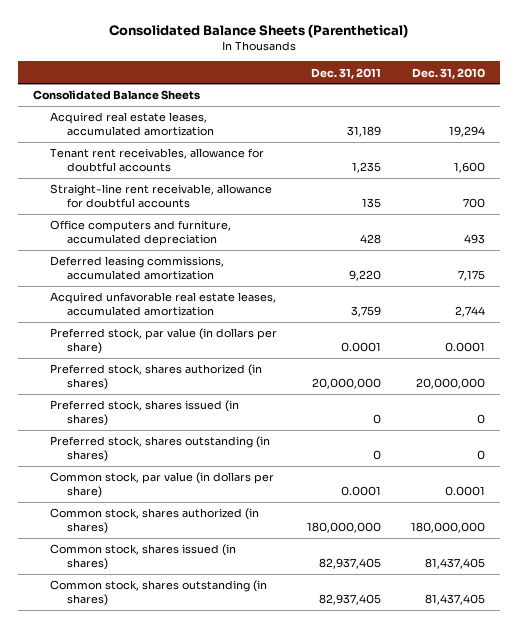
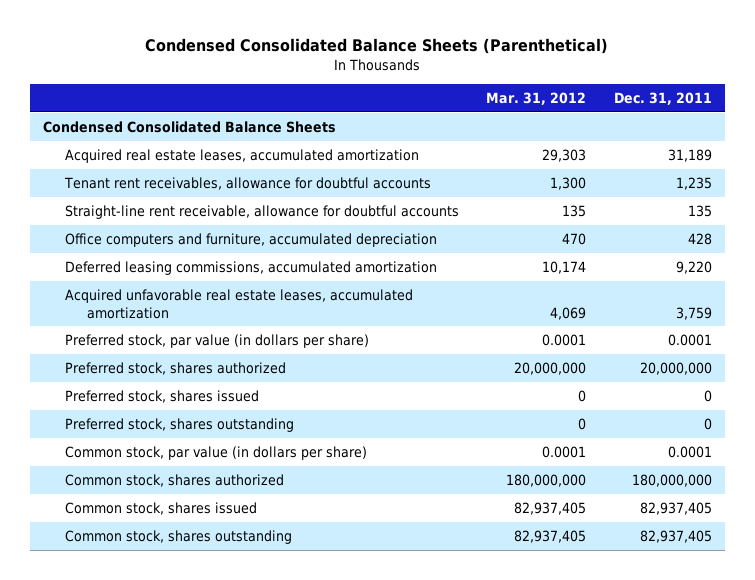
[108,24,408,39] Consolidated Balance Sheets (Parenthetical) -> [145,38,609,55] Condensed Consolidated Balance Sheets (Parenthetical)
[412,67,486,79] Dec. 31, 2010 -> none
none -> [486,91,587,105] Mar. 31, 2012
[32,90,200,101] Consolidated Balance Sheets -> [43,121,337,134] Condensed Consolidated Balance Sheets
[49,364,262,390] Preferred stock, shares authorized (in shares) -> [65,362,287,376] Preferred stock, shares authorized
[49,400,239,426] Preferred stock, shares issued (in shares) -> [65,390,260,404] Preferred stock, shares issued
[49,436,270,462] Preferred stock, shares outstanding (in shares) -> [65,418,295,433] Preferred stock, shares outstanding
[49,508,259,534] Common stock, shares authorized (in shares) -> [65,474,285,488] Common stock, shares authorized
[49,544,236,570] Common stock, shares issued (in shares) -> [65,502,258,516] Common stock, shares issued
[49,580,267,606] Common stock, shares outstanding (in shares) -> [65,530,293,545] Common stock, shares outstanding

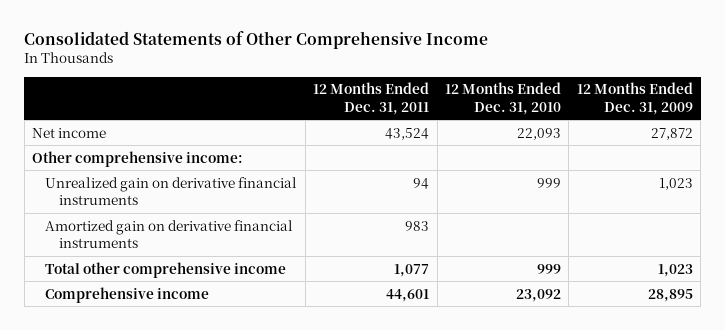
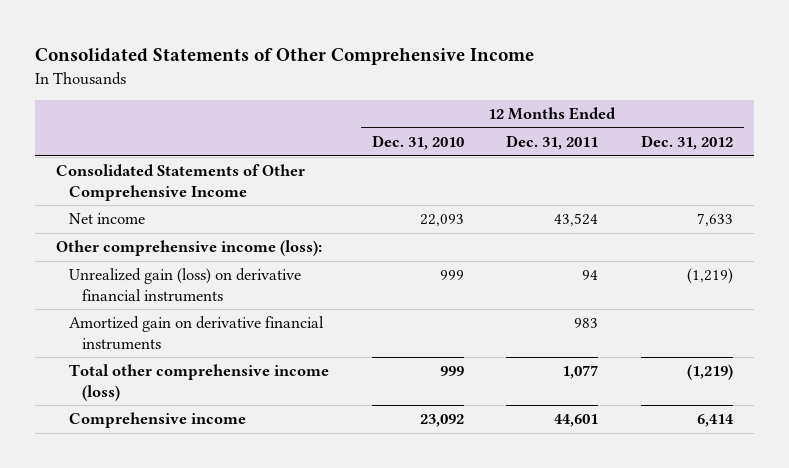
[576,82,693,115] 12 Months Ended Dec. 31, 2009 -> none
none -> [640,135,733,151] Dec. 31, 2012
none -> [56,164,306,201] Consolidated Statements of Other Comprehensive Income
[31,150,243,167] Other comprehensive income: -> [56,240,323,257] Other comprehensive income (loss):
[45,176,298,205] Unrealized gain on derivative financial instruments -> [69,268,302,302] Unrealized gain (loss) on derivative financial instruments
[45,261,287,278] Total other comprehensive income -> [69,364,330,401] Total other comprehensive income (loss)

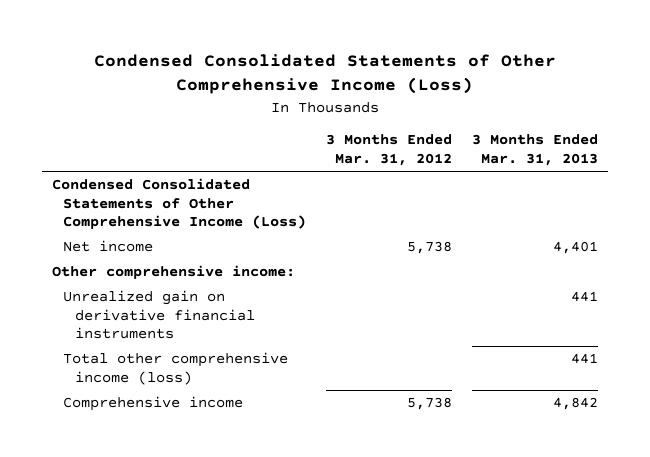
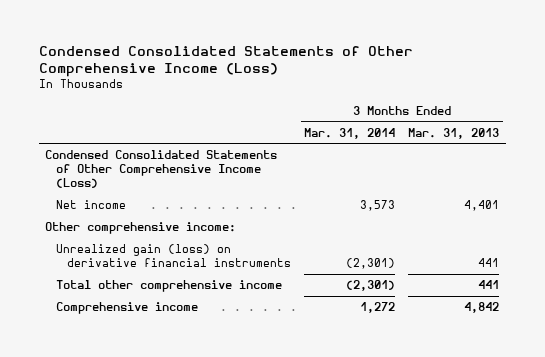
[326,134,453,166] 3 Months Ended Mar. 31, 2012 -> none
none -> [303,127,395,139] Mar. 31, 2014
[63,290,255,340] Unrealized gain on derivative financial instruments -> [56,244,291,268] Unrealized gain (loss) on derivative financial instruments
[63,352,289,385] Total other comprehensive income (loss) -> [56,280,283,293] Total other comprehensive income

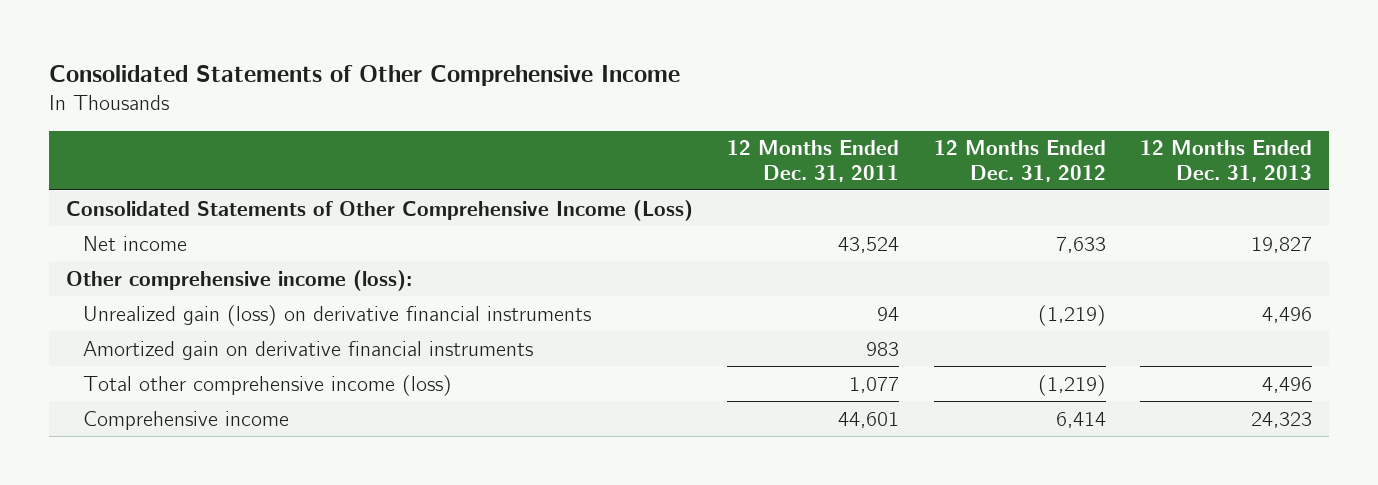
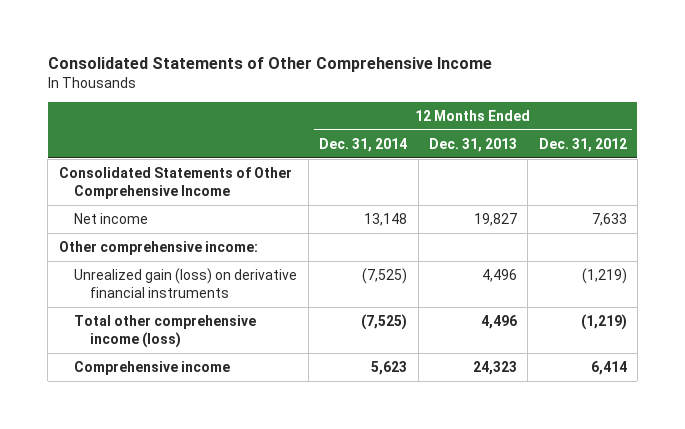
[727,140,900,182] 12 Months Ended Dec. 31, 2011 -> none
none -> [319,137,408,152] Dec. 31, 2014
[66,199,694,221] Consolidated Statements of Other Comprehensive Income (Loss) -> [58,166,292,199] Consolidated Statements of Other Comprehensive Income
[66,269,413,291] Other comprehensive income (loss): -> [58,240,258,255] Other comprehensive income:
[82,340,533,360] Amortized gain on derivative financial instruments -> none

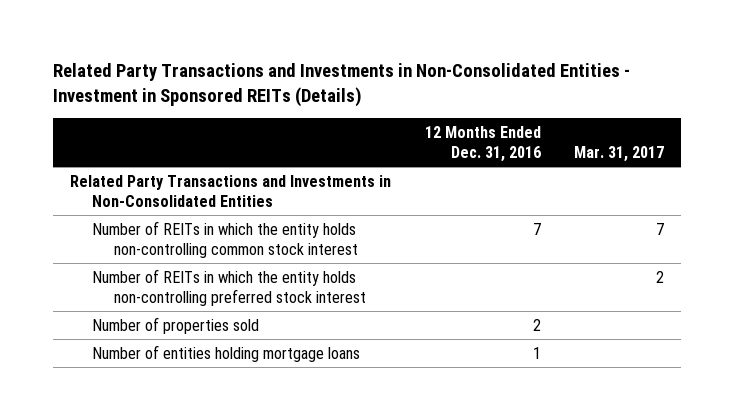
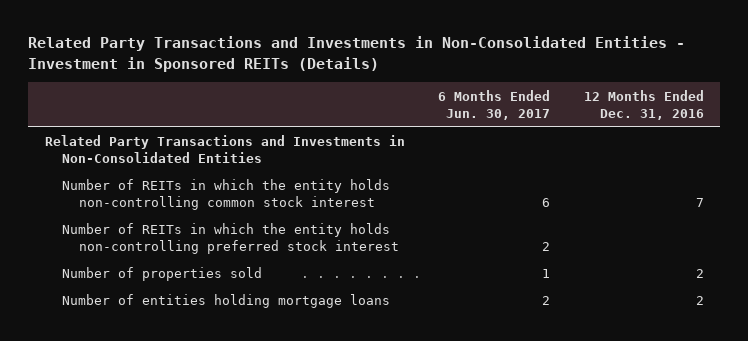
[574,146,665,163] Mar. 31, 2017 -> none
none -> [438,89,551,120] 6 Months Ended Jun. 30, 2017
[532,346,541,359] 1 -> [695,295,704,305] 2

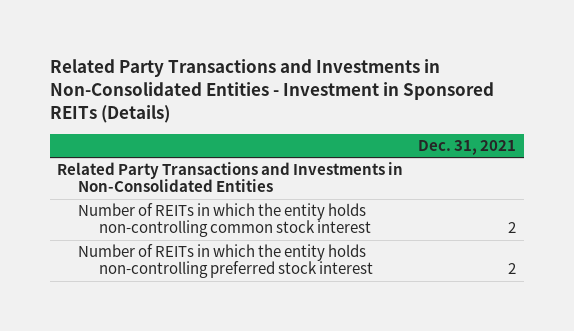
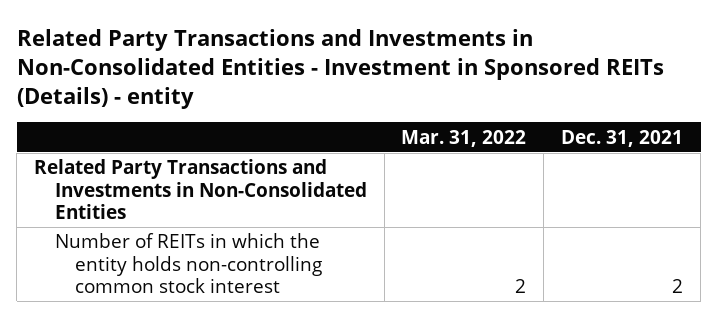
[49,58,494,123] Related Party Transactions and Investments in Non-Consolidated Entities - Investment in Sponsored REITs (Details) -> [16,28,664,109] Related Party Transactions and Investments in Non-Consolidated Entities - Investment in Sponsored REITs (Details) - entity
none -> [401,129,527,147] Mar. 31, 2022
[78,244,374,279] Number of REITs in which the entity holds non-controlling preferred stock interest -> none

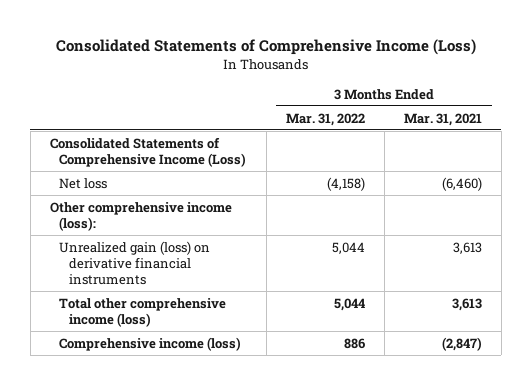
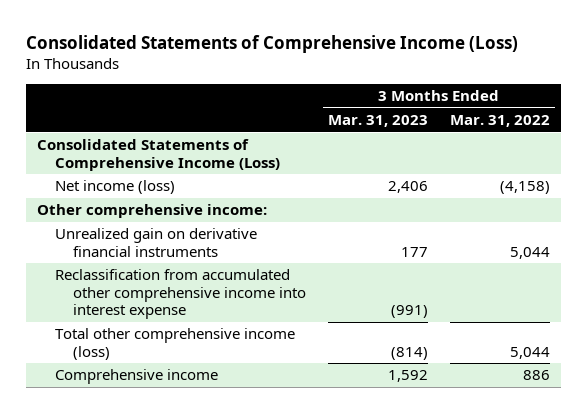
[403,112,482,126] Mar. 31, 2021 -> none
none -> [327,115,428,128] Mar. 31, 2023
[59,177,108,189] Net loss -> [55,180,176,195] Net income (loss)
[49,201,232,231] Other comprehensive income (loss): -> [36,204,267,219] Other comprehensive income:
[59,240,211,285] Unrealized gain (loss) on derivative financial instruments -> [55,228,258,257] Unrealized gain on derivative financial instruments
none -> [55,269,307,320] Reclassification from accumulated other comprehensive income into interest expense
[59,336,242,351] Comprehensive income (loss) -> [55,369,219,385] Comprehensive income

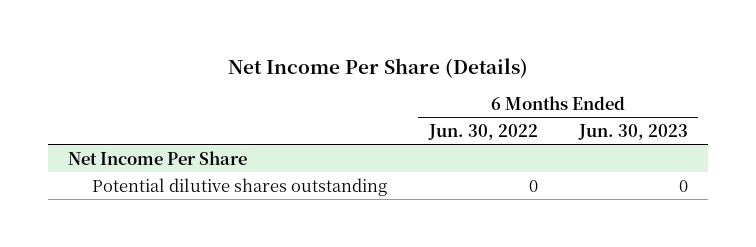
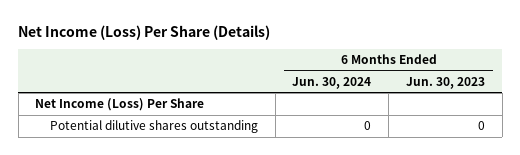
[228,57,529,78] Net Income Per Share (Details) -> [18,24,271,40] Net Income (Loss) Per Share (Details)
[427,123,538,140] Jun. 30, 2022 -> none
none -> [292,76,372,89] Jun. 30, 2024
[68,150,248,165] Net Income Per Share -> [35,98,205,112] Net Income (Loss) Per Share

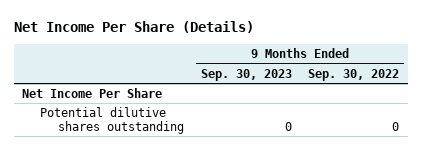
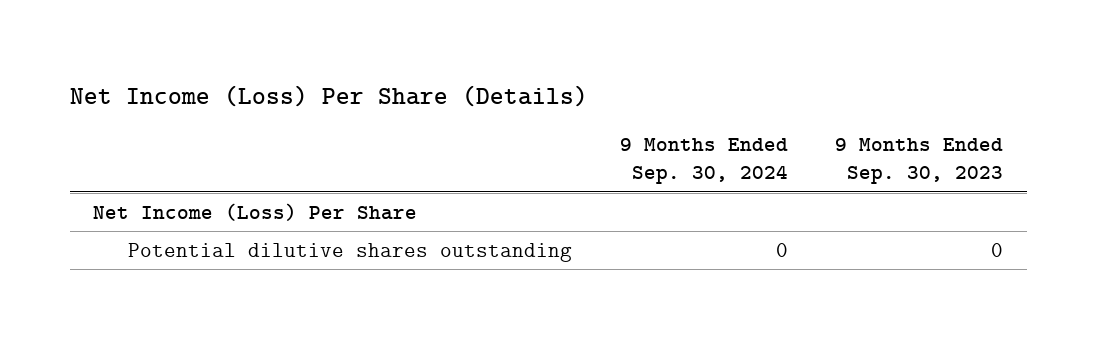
[13,21,254,34] Net Income Per Share (Details) -> [69,84,588,107] Net Income (Loss) Per Share (Details)
[308,68,400,81] Sep. 30, 2022 -> none
none -> [619,138,788,185] 9 Months Ended Sep. 30, 2024
[21,88,162,99] Net Income Per Share -> [93,202,418,221] Net Income (Loss) Per Share

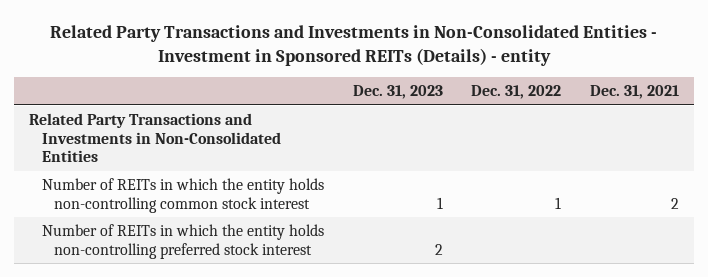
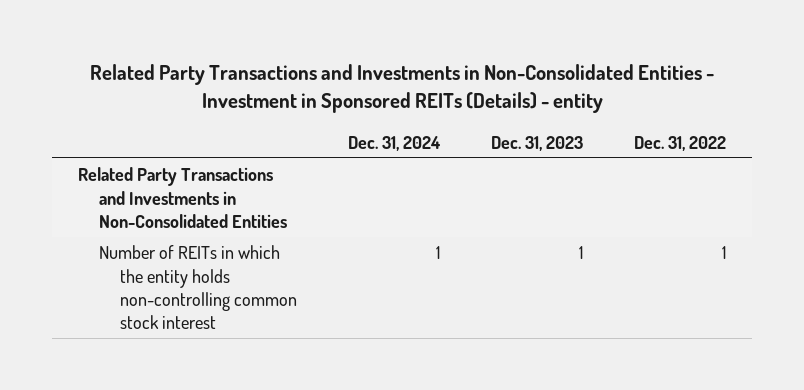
[590,85,680,100] Dec. 31, 2021 -> none
none -> [347,135,441,151] Dec. 31, 2024
[41,223,324,259] Number of REITs in which the entity holds non-controlling preferred stock interest -> none

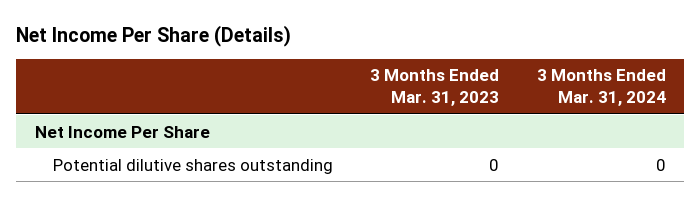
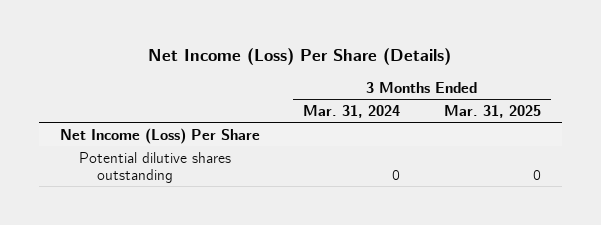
[16,25,292,48] Net Income Per Share (Details) -> [148,48,452,66] Net Income (Loss) Per Share (Details)
[370,69,500,107] 3 Months Ended Mar. 31, 2023 -> none
none -> [443,104,541,118] Mar. 31, 2025
[34,125,210,138] Net Income Per Share -> [60,127,261,144] Net Income (Loss) Per Share

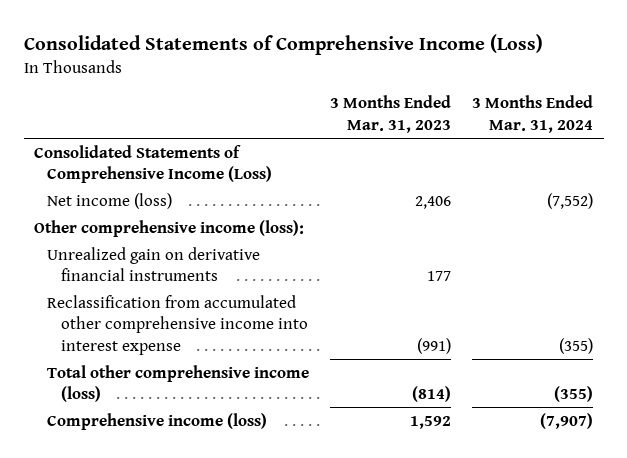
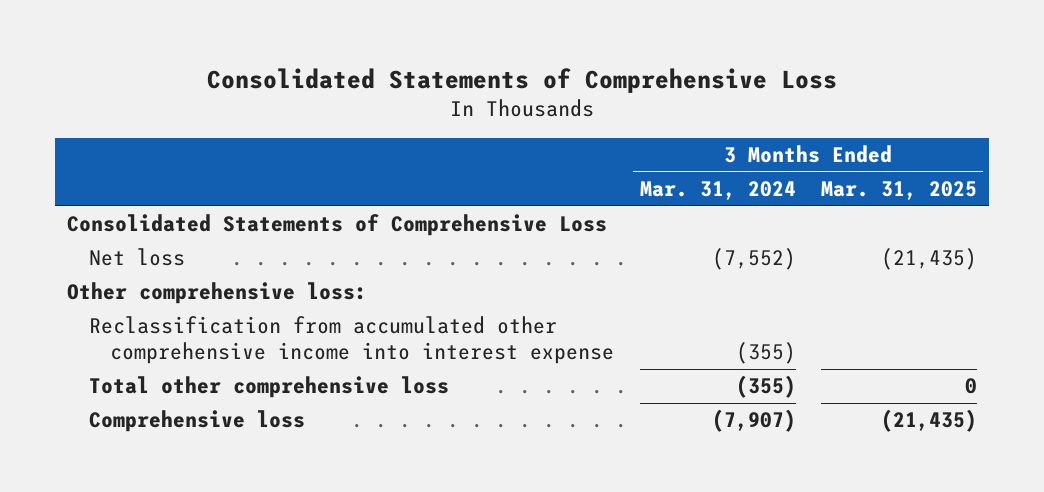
[23,33,543,55] Consolidated Statements of Comprehensive Income (Loss) -> [207,67,838,93] Consolidated Statements of Comprehensive Loss
[330,95,452,133] 3 Months Ended Mar. 31, 2023 -> none
none -> [820,181,977,201] Mar. 31, 2025
[47,246,261,282] Unrealized gain on derivative financial instruments -> none
[34,144,273,184] Consolidated Statements of Comprehensive Income (Loss) -> [67,214,608,237] Consolidated Statements of Comprehensive Loss
[47,192,173,209] Net income (loss) -> [88,248,185,267] Net loss
[34,219,305,237] Other comprehensive income (loss): -> [67,282,368,305] Other comprehensive loss:
[47,364,310,403] Total other comprehensive income (loss) -> [88,376,449,399] Total other comprehensive loss
[47,412,268,430] Comprehensive income (loss) -> [88,410,305,433] Comprehensive loss

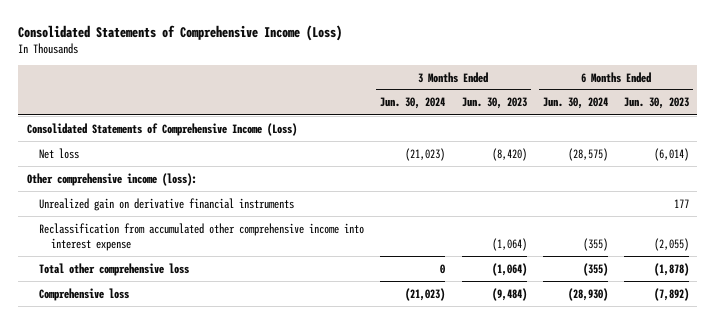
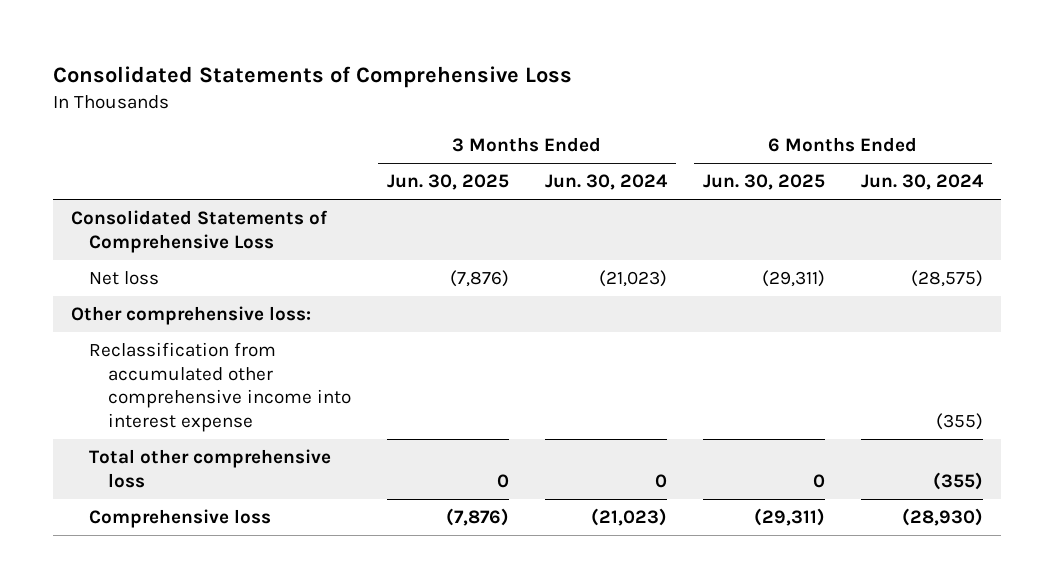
[18,24,343,41] Consolidated Statements of Comprehensive Income (Loss) -> [52,66,572,89] Consolidated Statements of Comprehensive Loss
[461,97,527,110] Jun. 30, 2023 -> none
[624,97,690,110] Jun. 30, 2023 -> none
none -> [387,174,510,191] Jun. 30, 2025
none -> [703,174,826,191] Jun. 30, 2025
[26,122,297,136] Consolidated Statements of Comprehensive Income (Loss) -> [70,209,328,253] Consolidated Statements of Comprehensive Loss
[38,197,294,211] Unrealized gain on derivative financial instruments -> none
[26,172,197,186] Other comprehensive income (loss): -> [70,305,311,325] Other comprehensive loss:

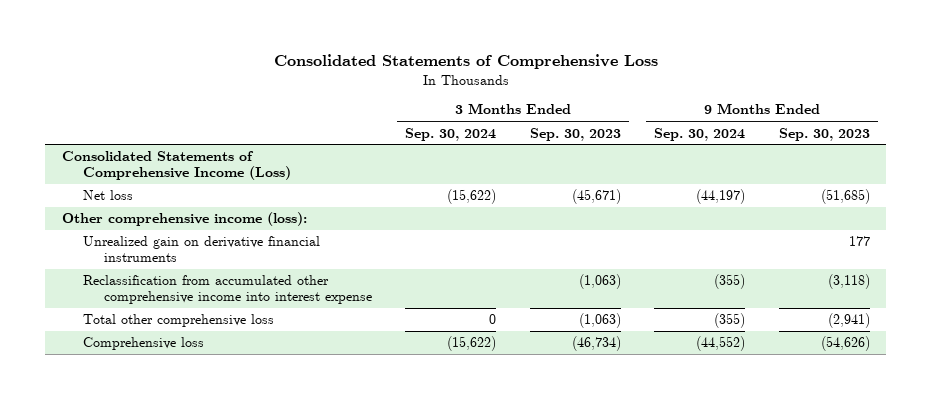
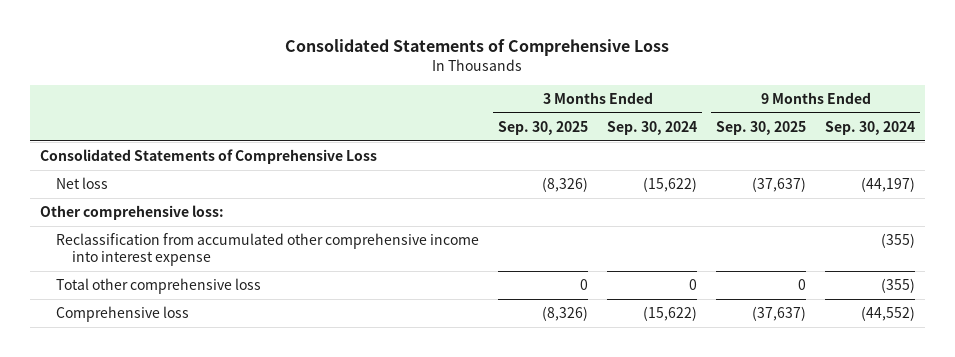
[529,127,621,141] Sep. 30, 2023 -> none
[778,127,870,141] Sep. 30, 2023 -> none
none -> [498,120,589,135] Sep. 30, 2025
none -> [716,120,807,135] Sep. 30, 2025
[61,151,292,181] Consolidated Statements of Comprehensive Income (Loss) -> [39,149,377,165] Consolidated Statements of Comprehensive Loss
[83,236,321,263] Unrealized gain on derivative financial instruments -> none
[61,212,307,227] Other comprehensive income (loss): -> [39,205,224,221] Other comprehensive loss:

